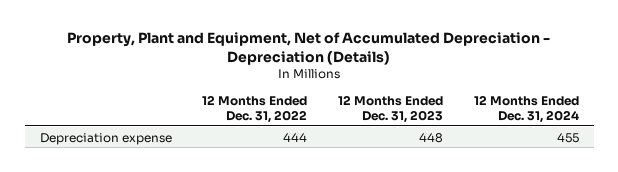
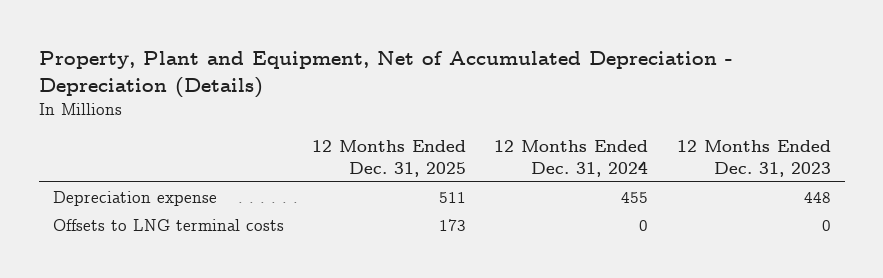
[202,94,308,124] 12 Months Ended Dec. 31, 2022 -> none
none -> [311,140,466,177] 12 Months Ended Dec. 31, 2025
none -> [52,218,284,231] Offsets to LNG terminal costs

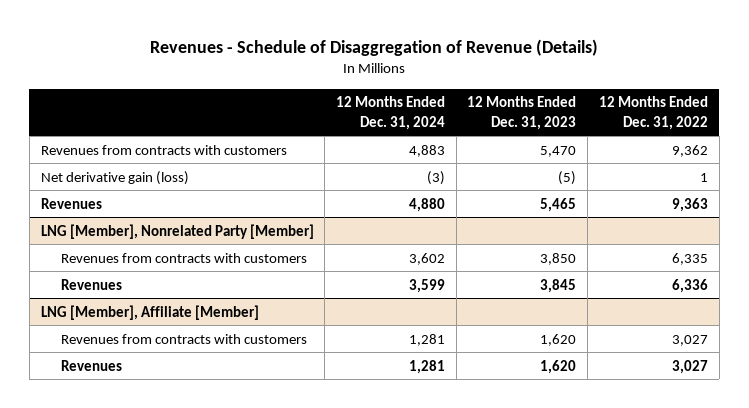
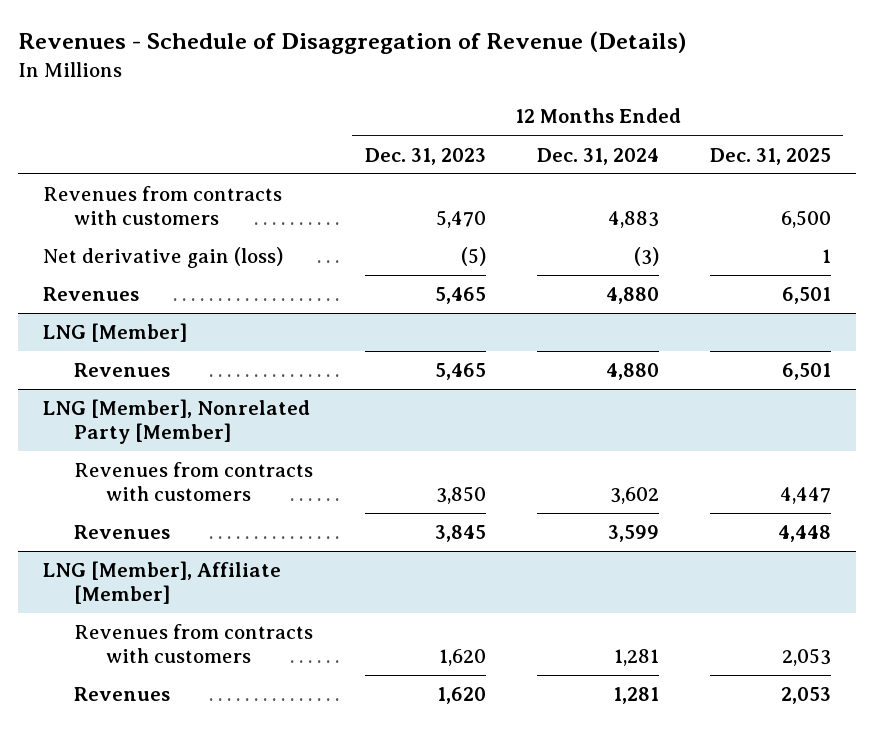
[598,96,708,130] 12 Months Ended Dec. 31, 2022 -> none
none -> [709,147,831,165] Dec. 31, 2025
none -> [43,323,188,343] LNG [Member]
none -> [74,363,171,378] Revenues

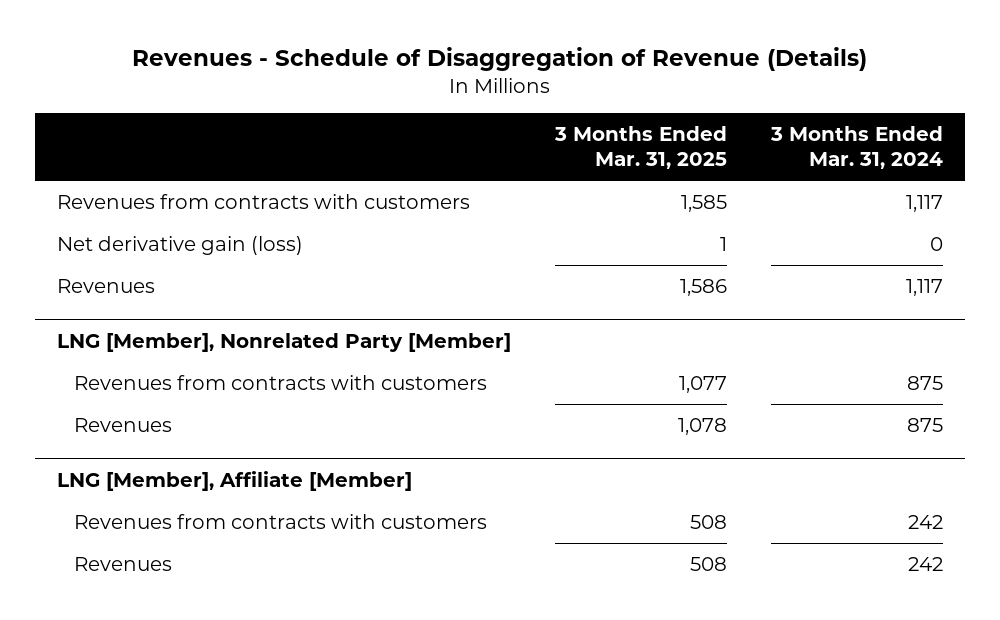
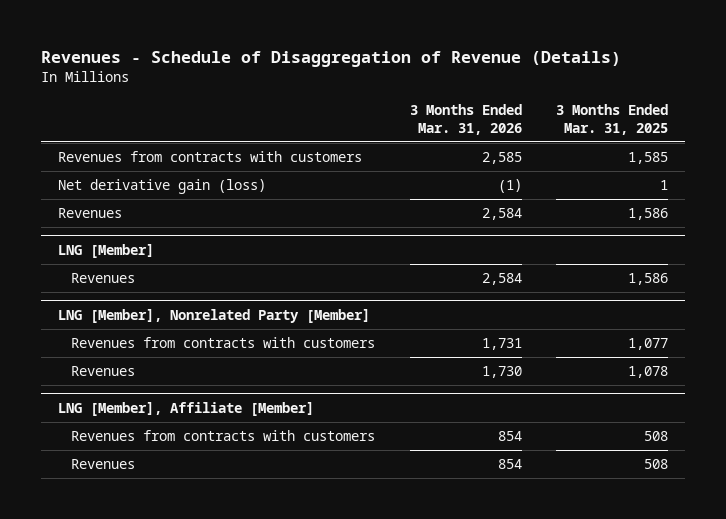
[769,125,943,170] 3 Months Ended Mar. 31, 2024 -> none
none -> [409,104,522,135] 3 Months Ended Mar. 31, 2026
none -> [57,243,154,258] LNG [Member]
none -> [71,273,136,284] Revenues

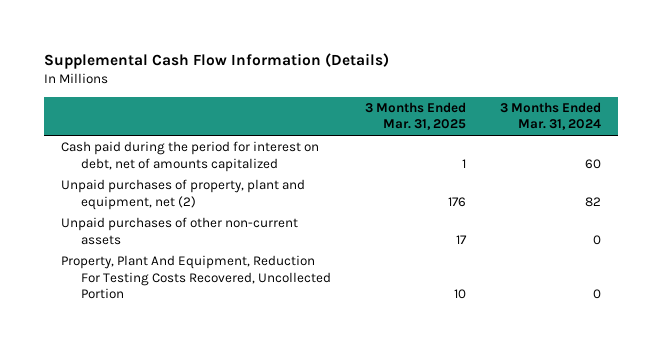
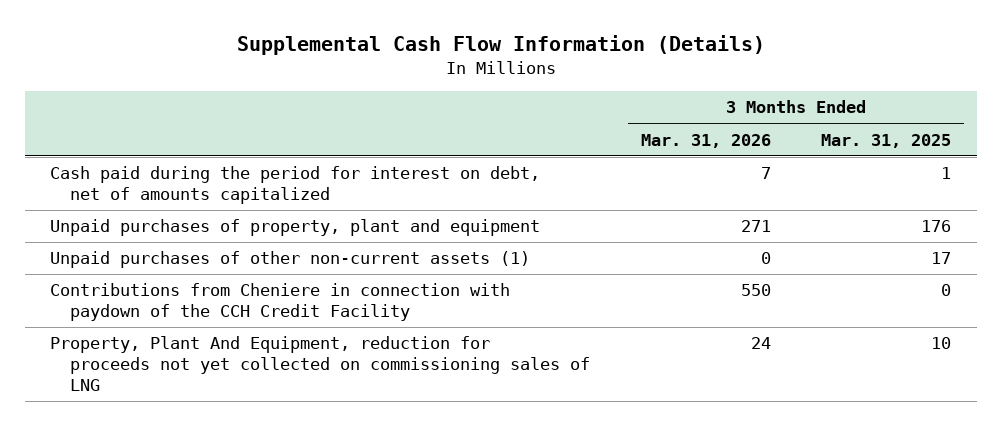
[500,102,602,131] 3 Months Ended Mar. 31, 2024 -> none
none -> [640,133,771,148] Mar. 31, 2026
[61,179,306,210] Unpaid purchases of property, plant and equipment, net (2) -> [50,219,541,237] Unpaid purchases of property, plant and equipment
[61,217,299,245] Unpaid purchases of other non-current assets -> [50,251,531,269] Unpaid purchases of other non-current assets (1)
none -> [50,283,511,322] Contributions from Cheniere in connection with paydown of the CCH Credit Facility
[61,255,332,299] Property, Plant And Equipment, Reduction For Testing Costs Recovered, Uncollected Portion -> [50,336,590,392] Property, Plant And Equipment, reduction for proceeds not yet collected on commissioning sales of LNG

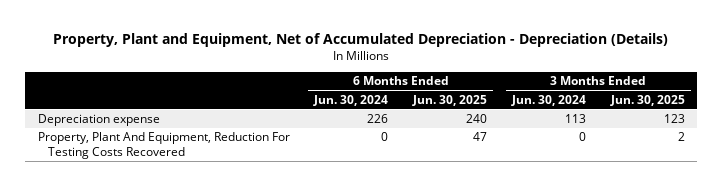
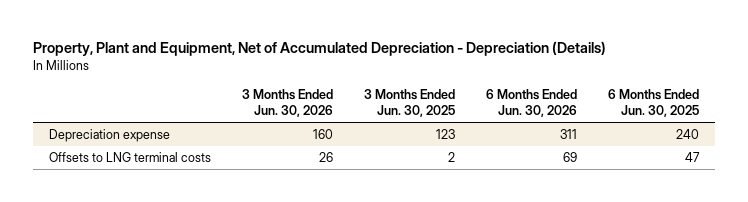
[313,94,389,106] Jun. 30, 2024 -> none
[510,94,586,106] Jun. 30, 2024 -> none
none -> [241,89,333,118] 3 Months Ended Jun. 30, 2026
none -> [485,89,577,118] 6 Months Ended Jun. 30, 2026
[37,132,290,159] Property, Plant And Equipment, Reduction For Testing Costs Recovered -> [48,152,211,163] Offsets to LNG terminal costs

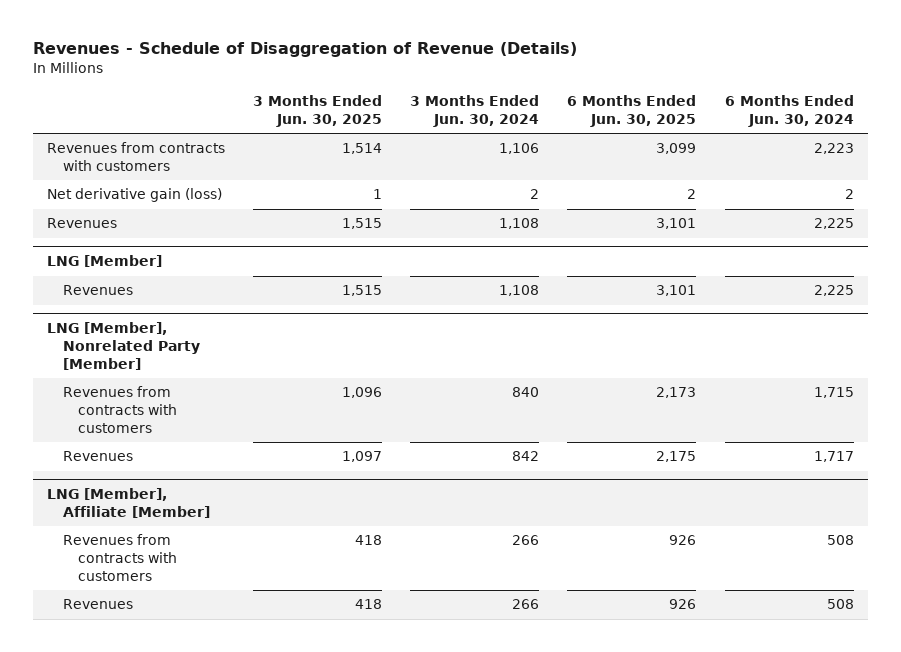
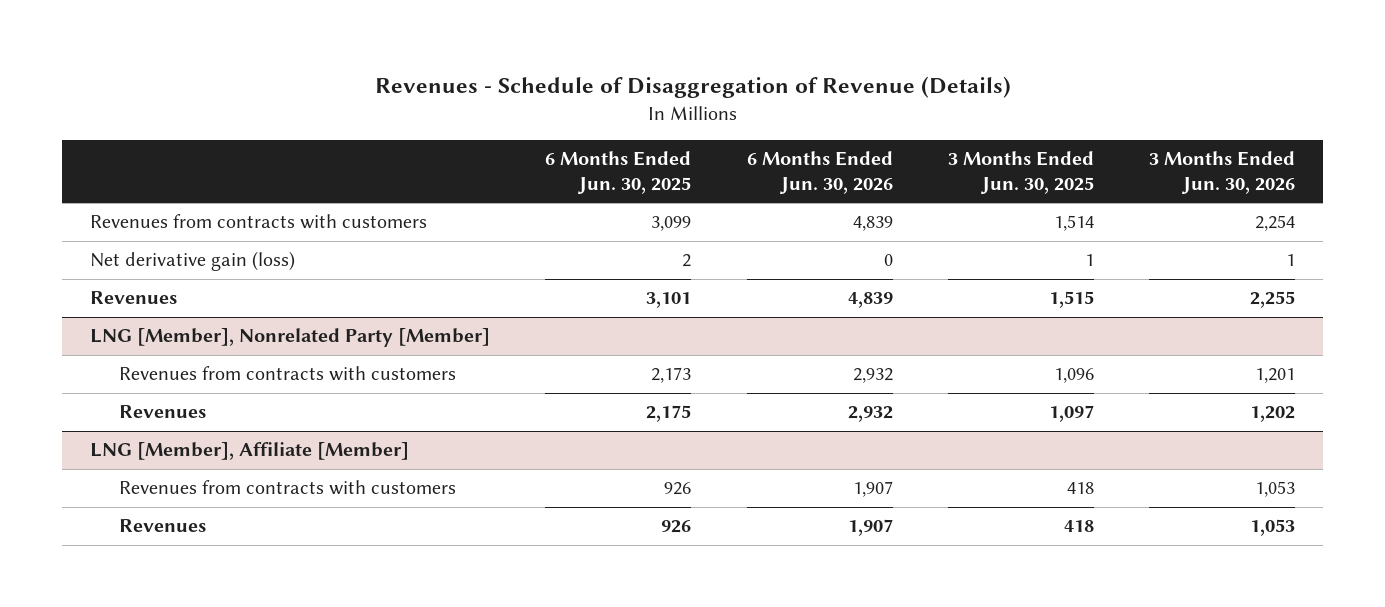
[410,95,540,127] 3 Months Ended Jun. 30, 2024 -> none
[724,95,854,127] 6 Months Ended Jun. 30, 2024 -> none
none -> [746,151,893,194] 6 Months Ended Jun. 30, 2026
none -> [1149,151,1296,194] 3 Months Ended Jun. 30, 2026
[47,255,163,268] LNG [Member] -> none
[62,285,133,296] Revenues -> none

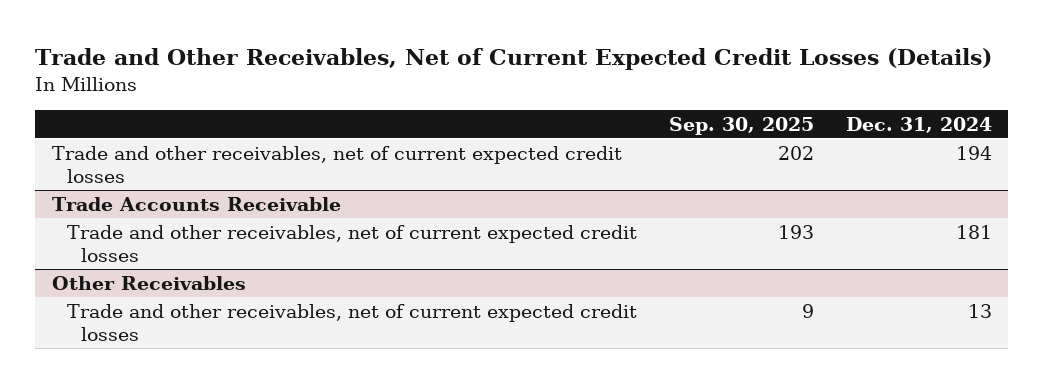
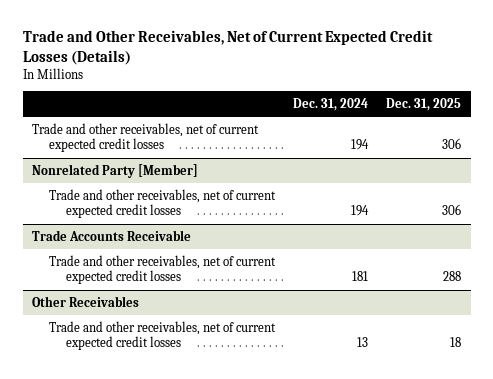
[668,116,814,135] Sep. 30, 2025 -> none
none -> [386,98,462,112] Dec. 31, 2025
none -> [31,163,198,178] Nonrelated Party [Member]
none -> [49,188,277,219] Trade and other receivables, net of current expected credit losses

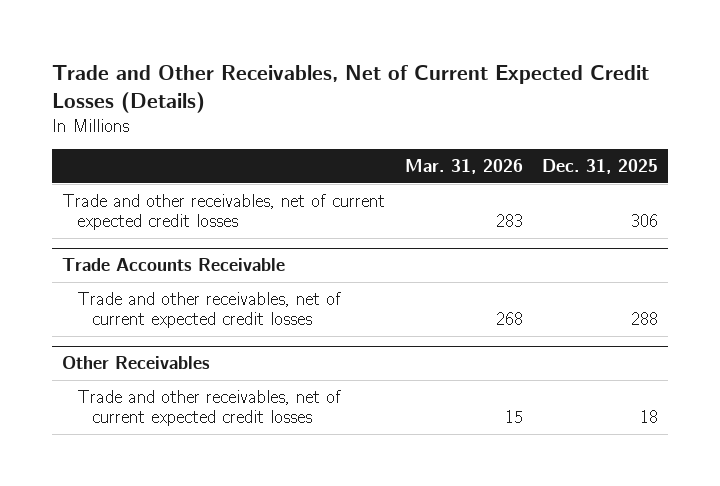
[293,98,369,112] Dec. 31, 2024 -> none
none -> [404,159,523,175] Mar. 31, 2026
[31,163,198,178] Nonrelated Party [Member] -> none
[49,188,277,219] Trade and other receivables, net of current expected credit losses -> none

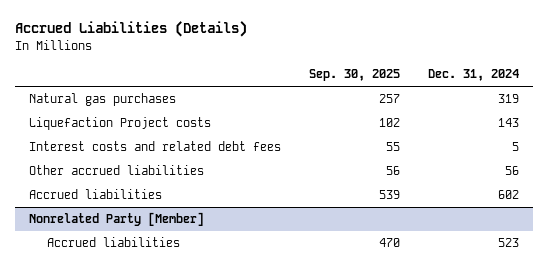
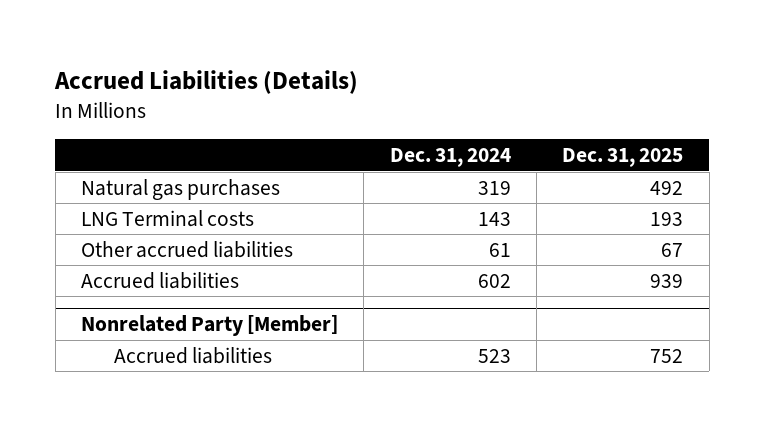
[308,69,400,82] Sep. 30, 2025 -> none
none -> [562,148,684,168] Dec. 31, 2025
[28,141,281,152] Interest costs and related debt fees -> none
[28,117,211,131] Liquefaction Project costs -> [80,209,254,227] LNG Terminal costs
[505,166,520,176] 56 -> [488,242,511,257] 61

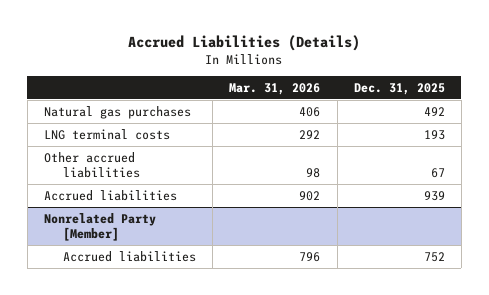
[389,148,511,168] Dec. 31, 2024 -> none
none -> [229,82,321,95] Mar. 31, 2026
[80,209,254,227] LNG Terminal costs -> [44,128,171,140] LNG terminal costs

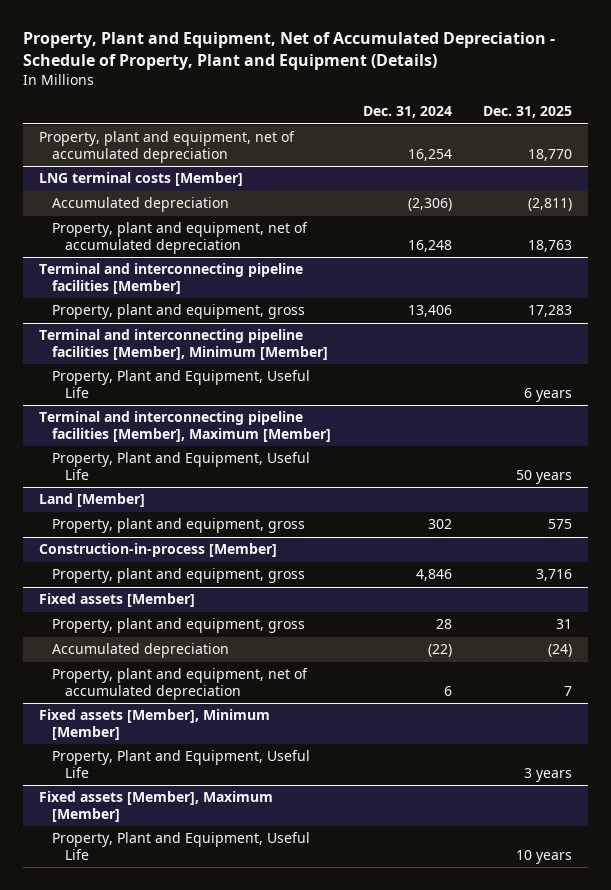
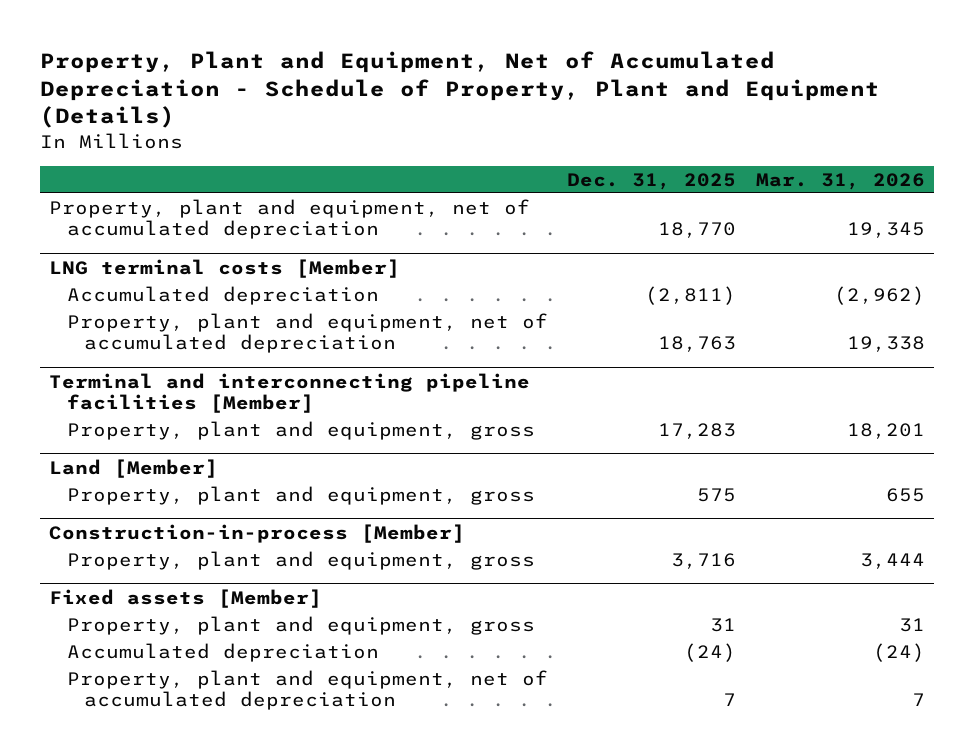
[362,106,452,119] Dec. 31, 2024 -> none
none -> [755,172,925,190] Mar. 31, 2026
[38,329,328,360] Terminal and interconnecting pipeline facilities [Member], Minimum [Member] -> none
[51,370,310,398] Property, Plant and Equipment, Useful Life -> none
[38,411,331,442] Terminal and interconnecting pipeline facilities [Member], Maximum [Member] -> none
[51,452,310,480] Property, Plant and Equipment, Useful Life -> none
[38,709,270,740] Fixed assets [Member], Minimum [Member] -> none
[51,750,310,778] Property, Plant and Equipment, Useful Life -> none
[38,791,273,822] Fixed assets [Member], Maximum [Member] -> none
[51,832,310,860] Property, Plant and Equipment, Useful Life -> none

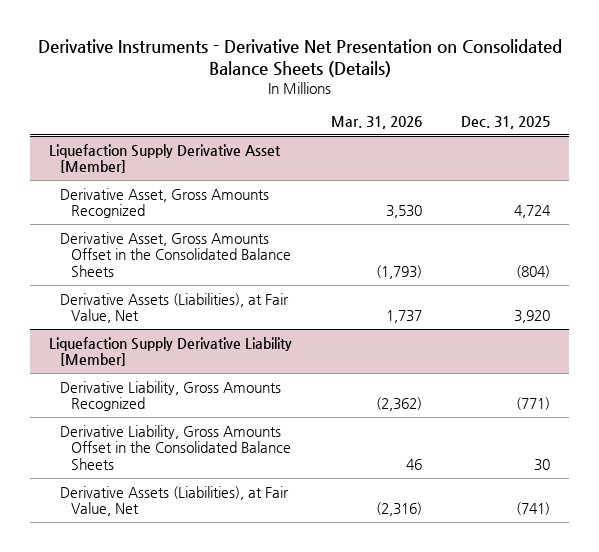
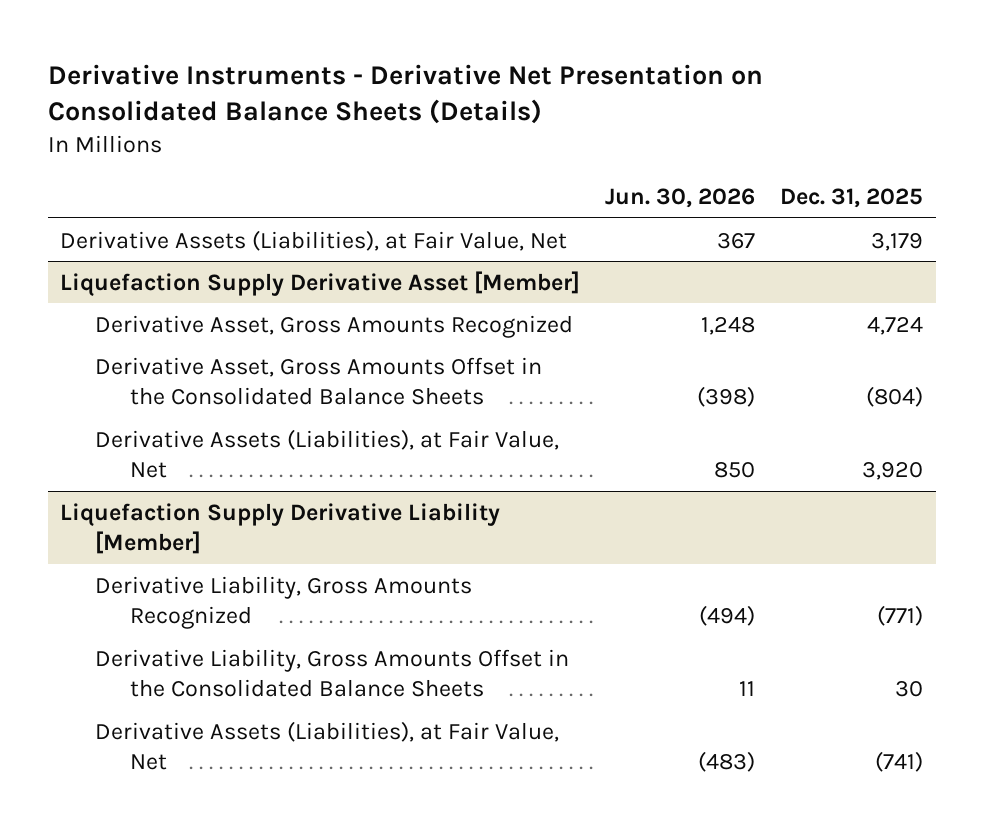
[331,115,423,129] Mar. 31, 2026 -> none
none -> [605,188,756,209] Jun. 30, 2026
none -> [60,229,568,251] Derivative Assets (Liabilities), at Fair Value, Net

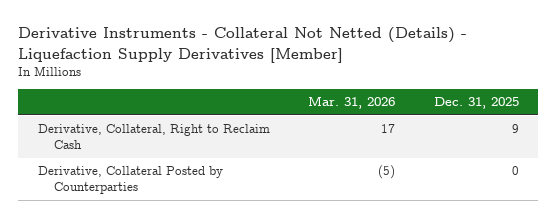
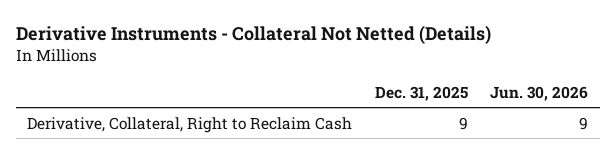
[18,27,468,63] Derivative Instruments - Collateral Not Netted (Details) - Liquefaction Supply Derivatives [Member] -> [15,25,491,45] Derivative Instruments - Collateral Not Netted (Details)
[308,96,396,110] Mar. 31, 2026 -> none
none -> [490,85,589,101] Jun. 30, 2026
[37,166,223,195] Derivative, Collateral Posted by Counterparties -> none

